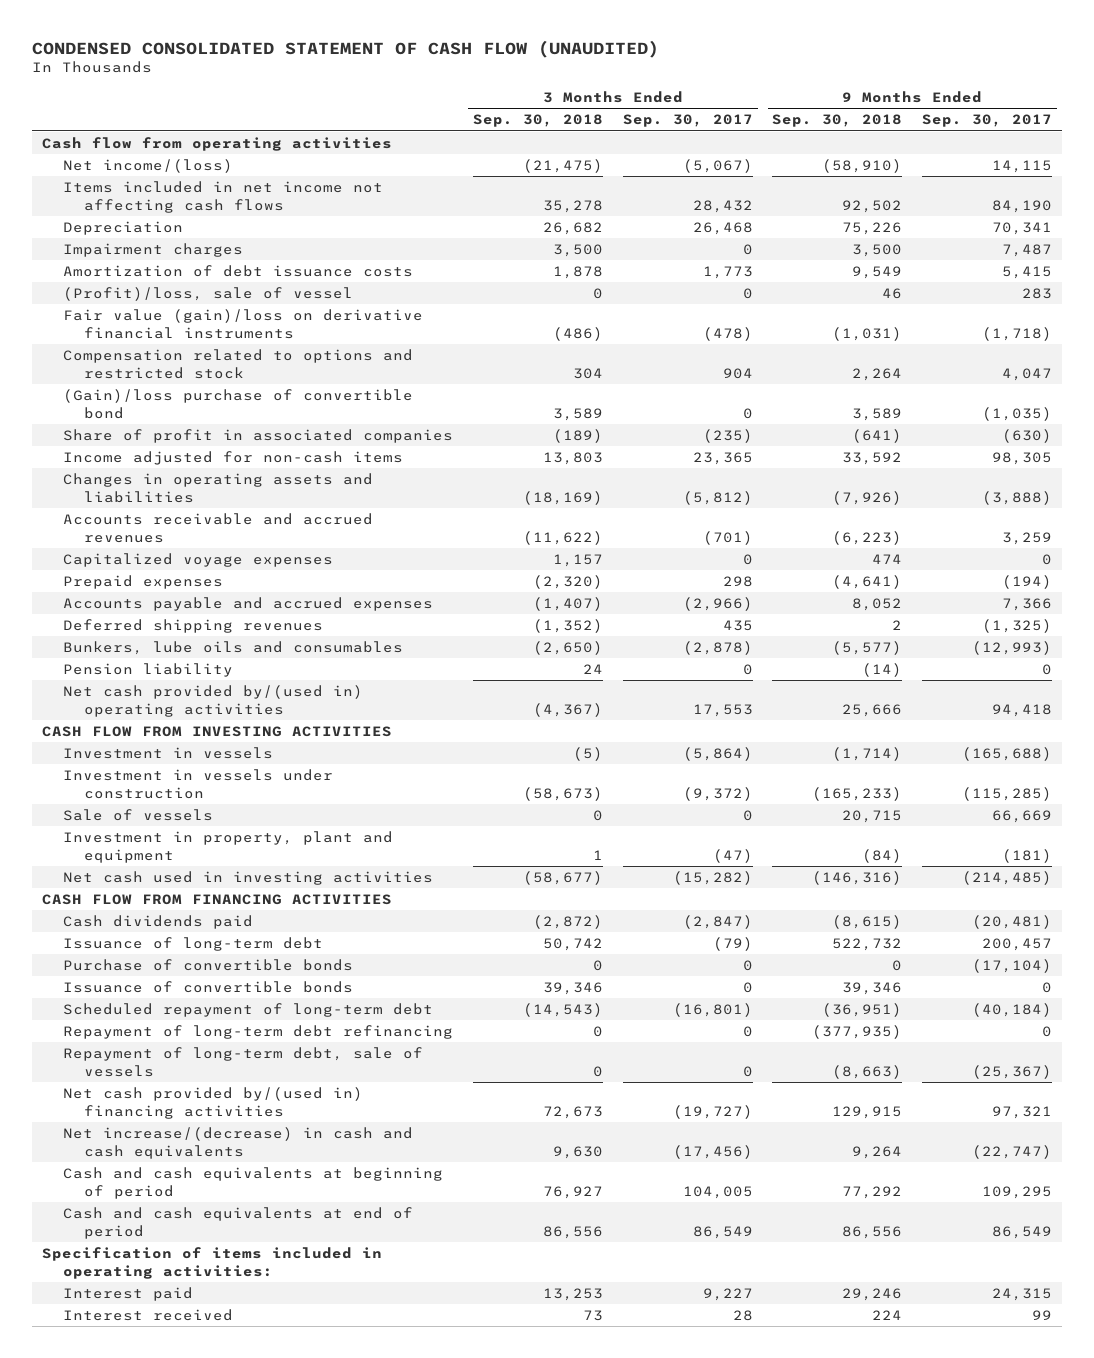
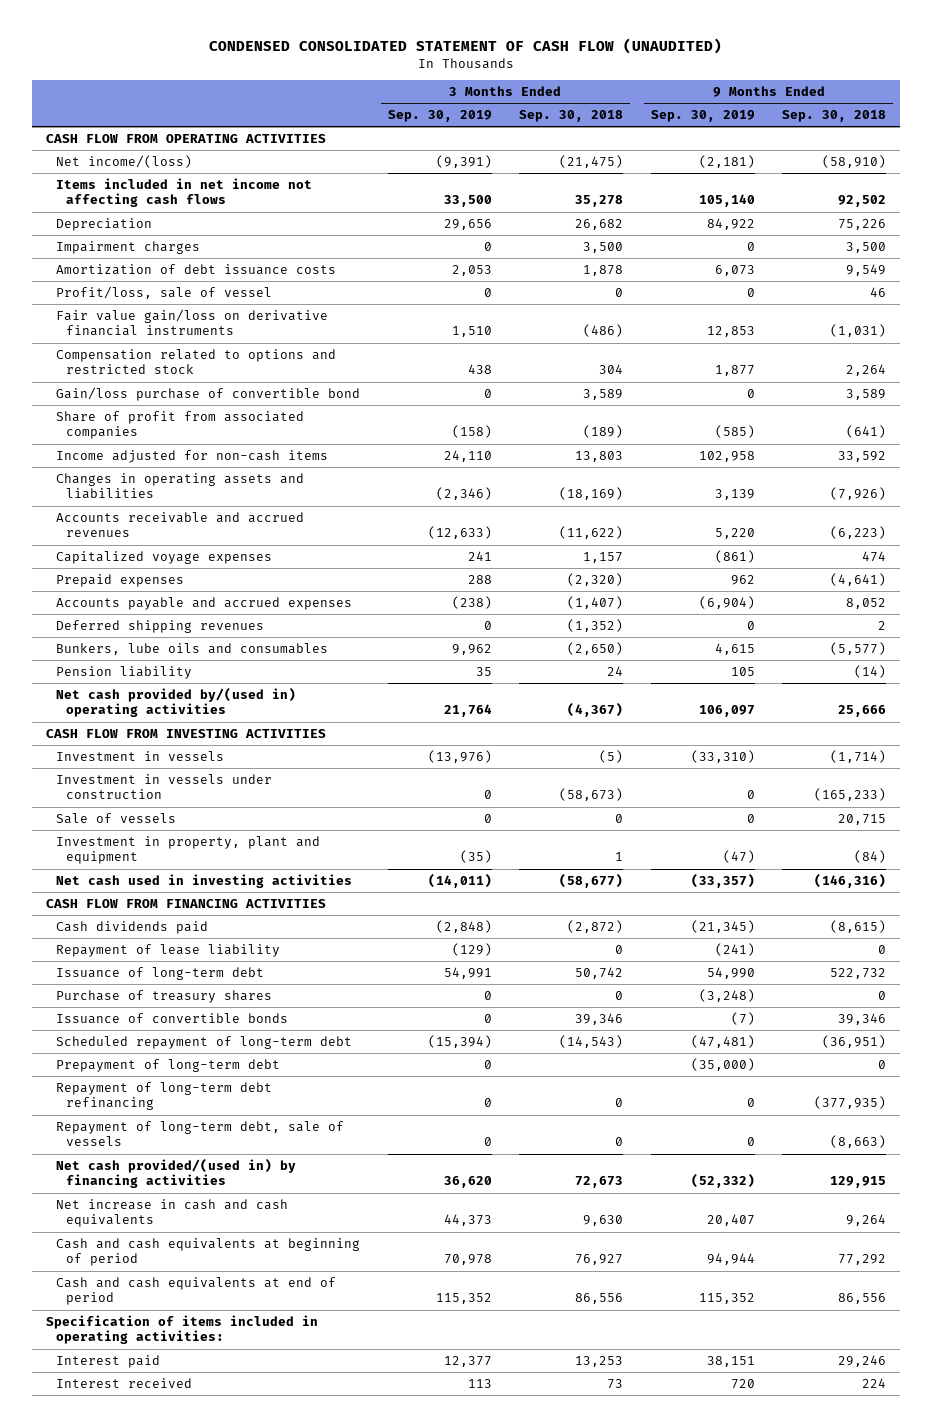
[622,114,753,128] Sep. 30, 2017 -> none
[922,114,1053,128] Sep. 30, 2017 -> none
none -> [387,109,492,122] Sep. 30, 2019
none -> [650,109,755,122] Sep. 30, 2019
[42,137,393,152] Cash flow from operating activities -> [45,133,326,143] CASH FLOW FROM OPERATING ACTIVITIES
[63,287,354,302] (Profit)/loss, sale of vessel -> [56,285,273,299] Profit/loss, sale of vessel
[63,309,424,339] Fair value (gain)/loss on derivative financial instruments -> [56,308,329,337] Fair value gain/loss on derivative financial instruments
[63,389,414,419] (Gain)/loss purchase of convertible bond -> [56,386,361,401] Gain/loss purchase of convertible bond
[63,429,454,444] Share of profit in associated companies -> [56,410,305,440] Share of profit from associated companies
none -> [56,943,281,957] Repayment of lease liability
[63,959,354,972] Purchase of convertible bonds -> none
none -> [56,989,273,1003] Purchase of treasury shares
none -> [56,1058,281,1072] Prepayment of long-term debt
[63,1087,364,1119] Net cash provided by/(used in) financing activities -> [56,1158,297,1189] Net cash provided/(used in) by financing activities
[63,1127,414,1159] Net increase/(decrease) in cash and cash equivalents -> [56,1198,289,1228] Net increase in cash and cash equivalents

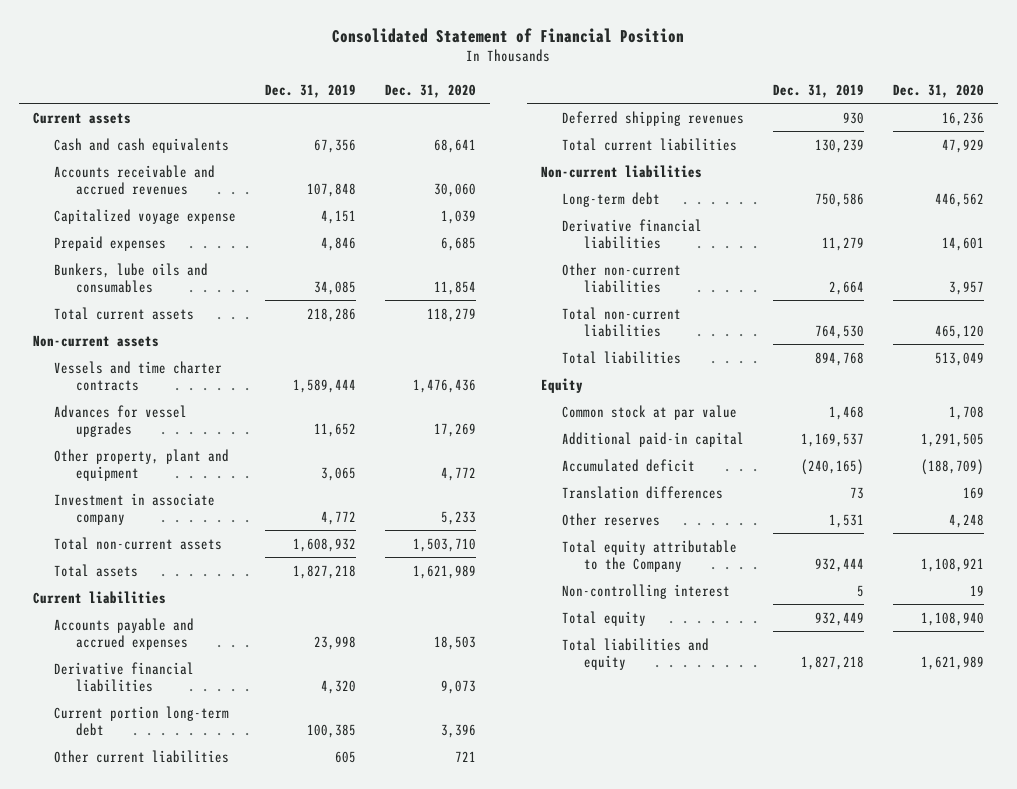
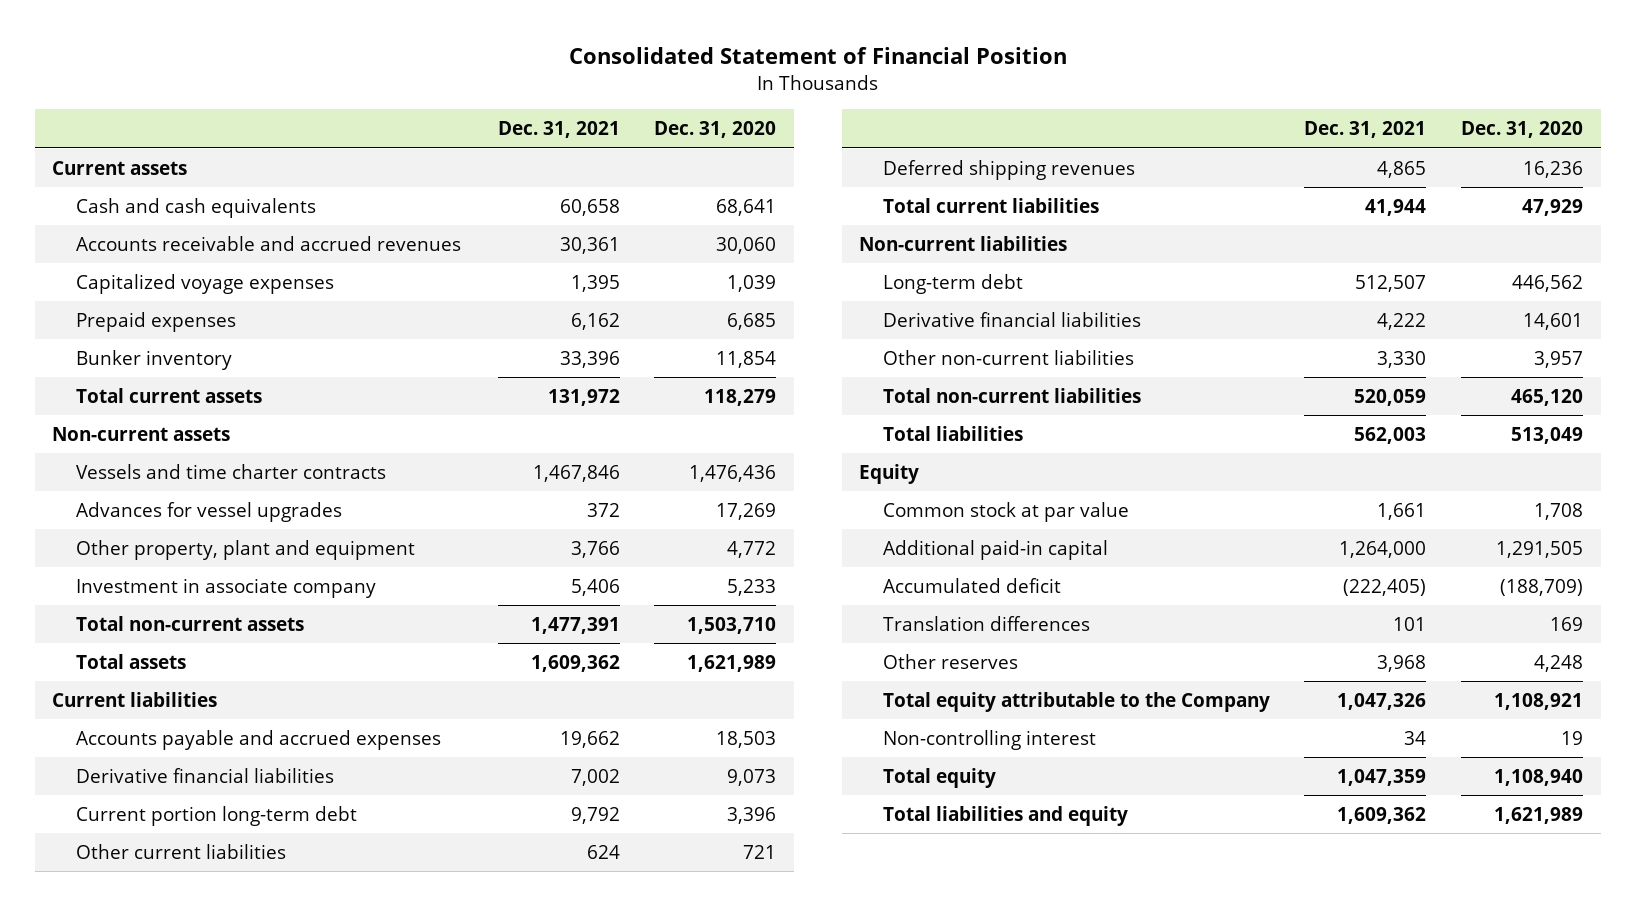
[265,83,357,98] Dec. 31, 2019 -> none
none -> [497,121,620,139] Dec. 31, 2021
[54,208,237,224] Capitalized voyage expense -> [75,273,334,294] Capitalized voyage expenses
[54,262,209,293] Bunkers, lube oils and consumables -> [75,349,232,370] Bunker inventory

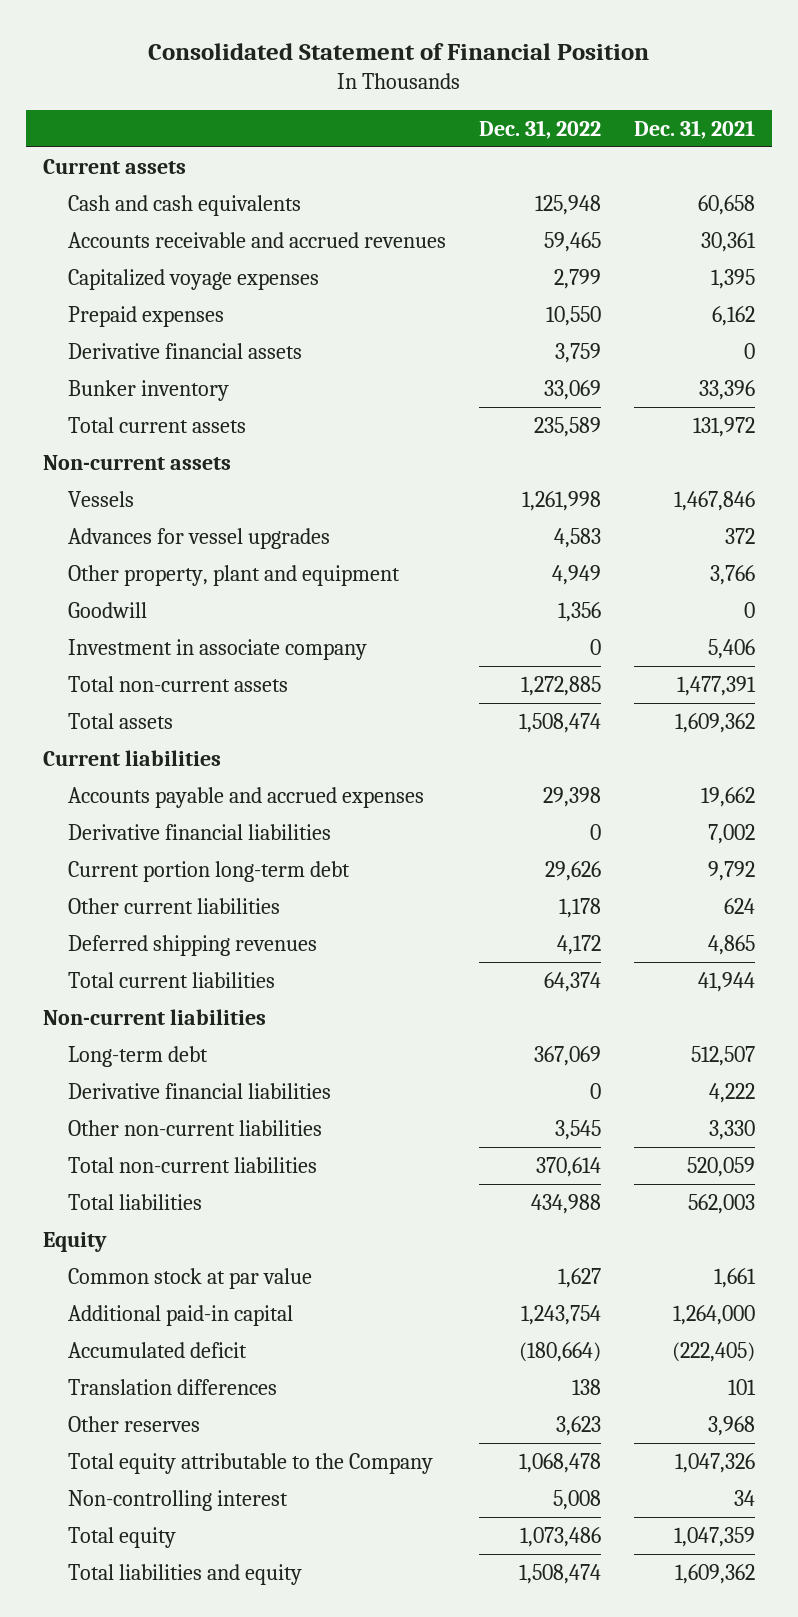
[654,121,777,139] Dec. 31, 2020 -> none
none -> [479,119,602,139] Dec. 31, 2022
none -> [68,342,303,359] Derivative financial assets
[75,463,386,479] Vessels and time charter contracts -> [68,490,135,507] Vessels
none -> [68,601,148,618] Goodwill

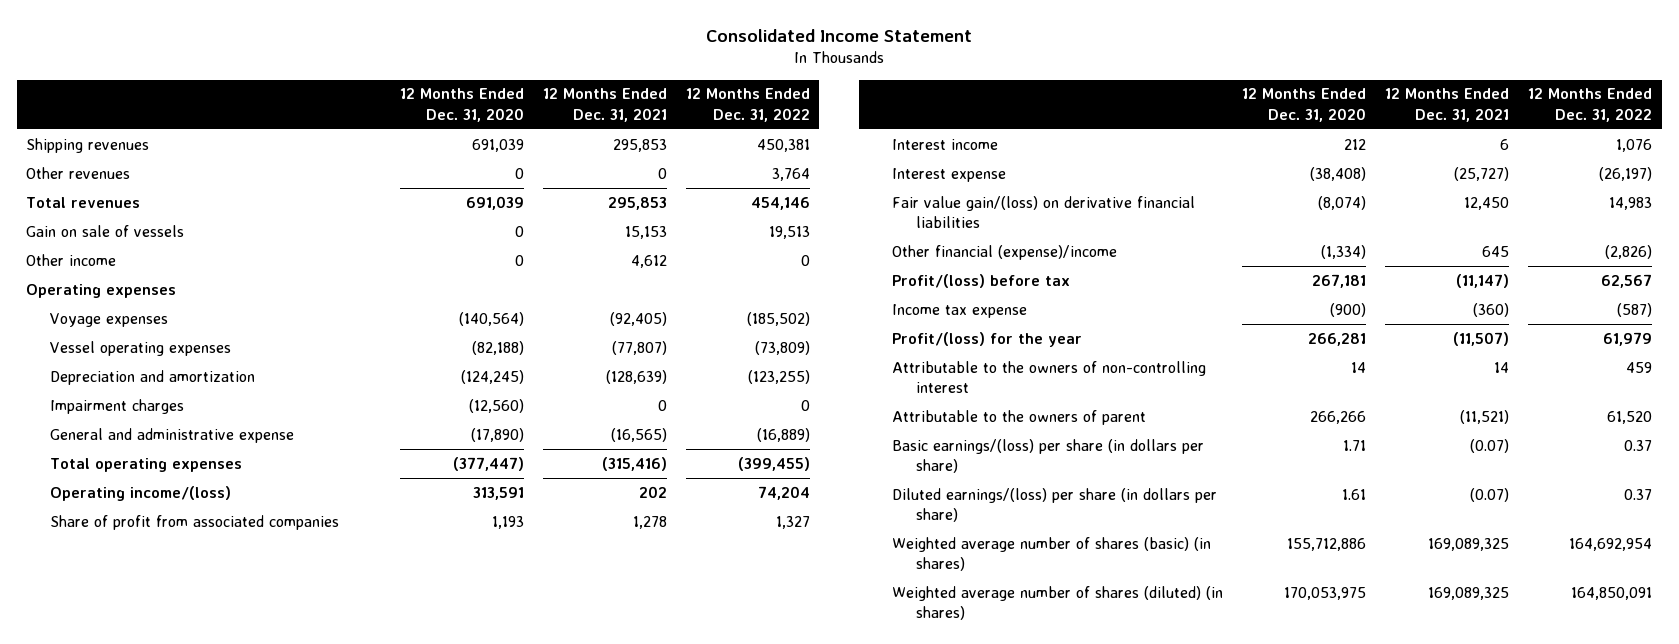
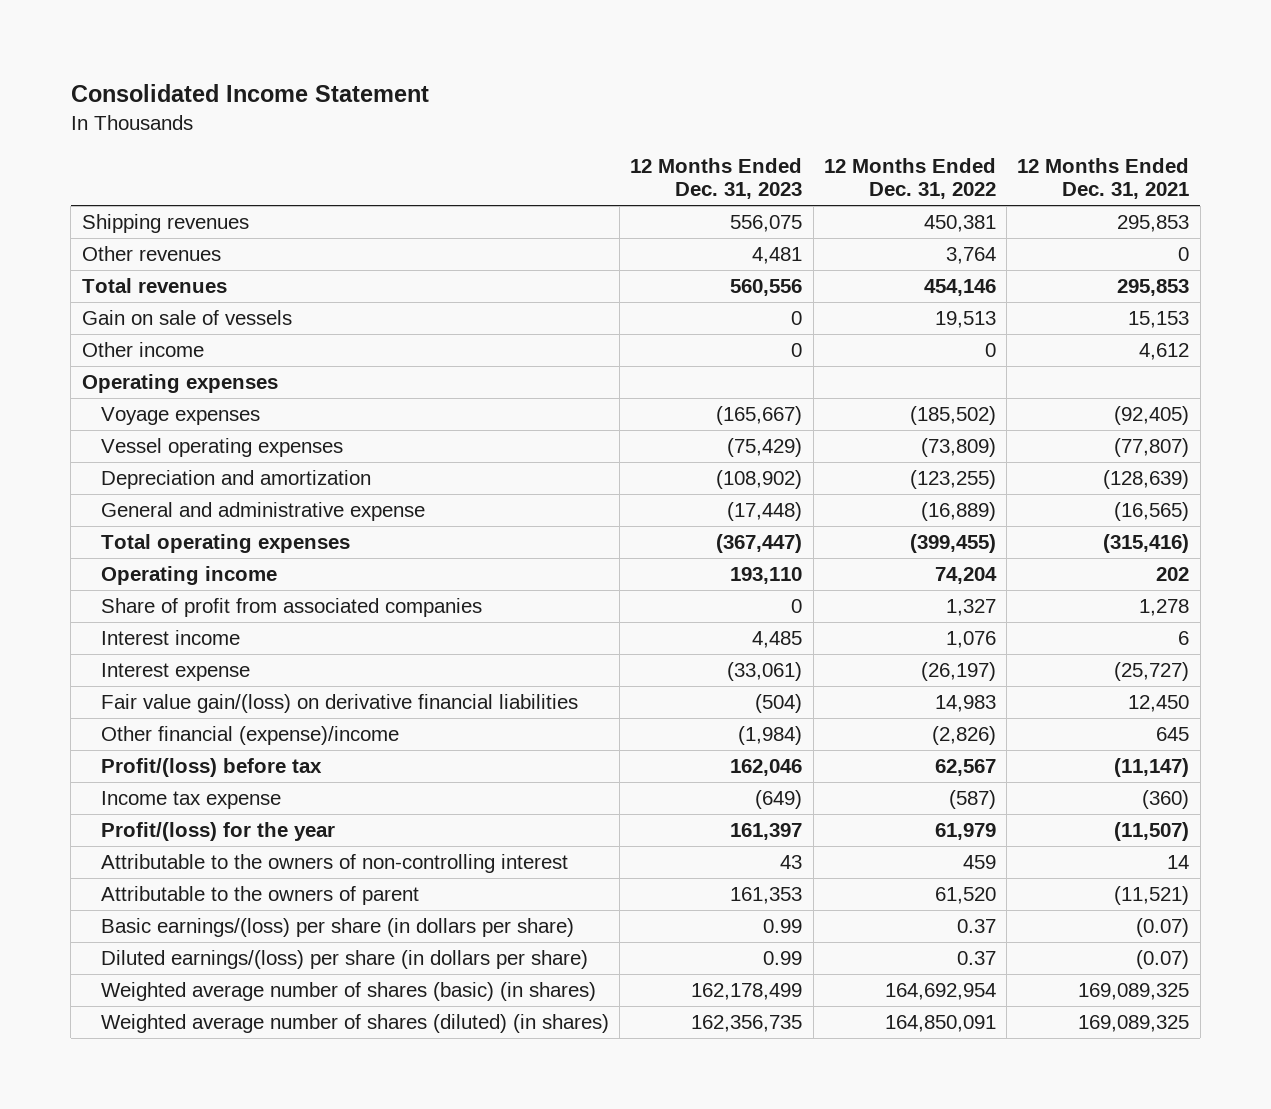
[399,88,524,122] 12 Months Ended Dec. 31, 2020 -> none
none -> [630,157,803,200] 12 Months Ended Dec. 31, 2023
[49,398,184,414] Impairment charges -> none
[49,485,231,501] Operating income/(loss) -> [100,565,277,585] Operating income

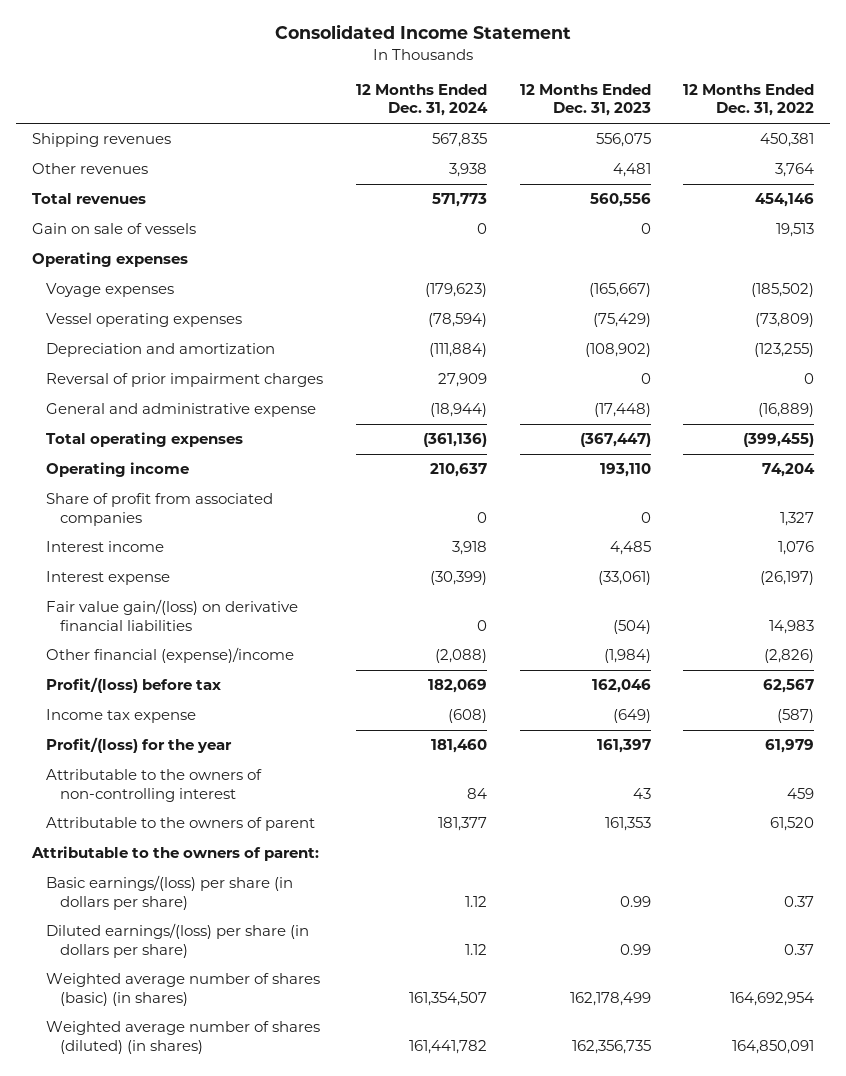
[1017,157,1190,200] 12 Months Ended Dec. 31, 2021 -> none
none -> [355,84,488,117] 12 Months Ended Dec. 31, 2024
[81,341,204,357] Other income -> none
none -> [46,373,324,388] Reversal of prior impairment charges
none -> [31,846,320,862] Attributable to the owners of parent:

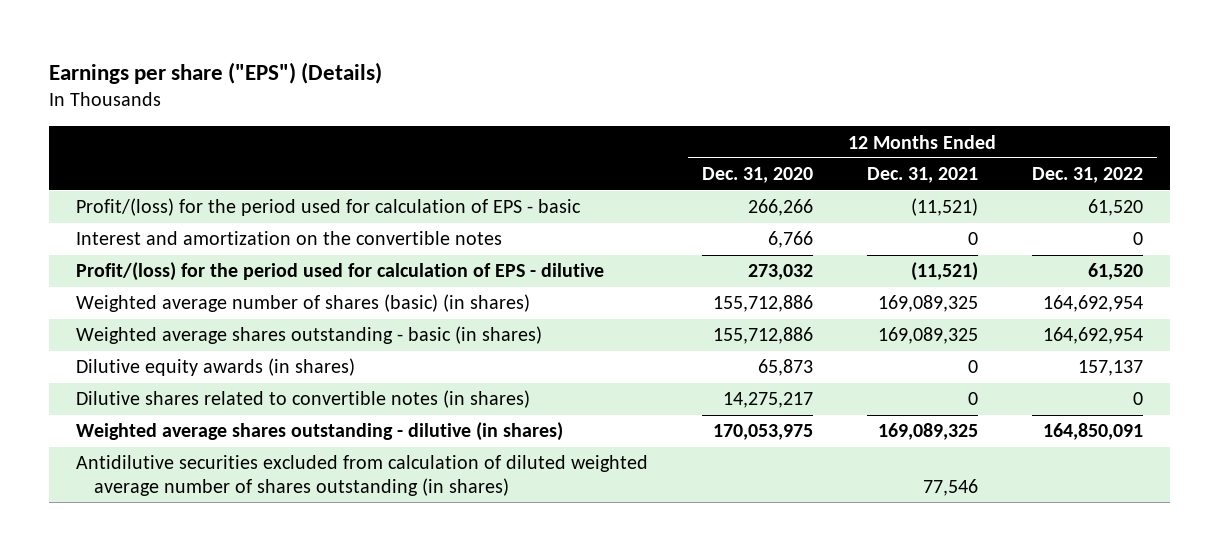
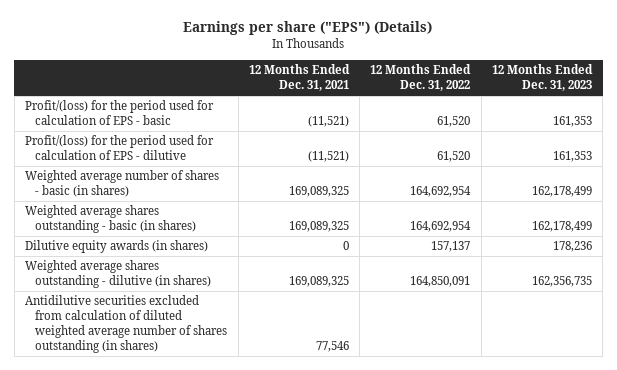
[701,167,813,184] Dec. 31, 2020 -> none
none -> [491,64,593,92] 12 Months Ended Dec. 31, 2023
[75,231,502,246] Interest and amortization on the convertible notes -> none
[75,294,530,313] Weighted average number of shares (basic) (in shares) -> [24,170,219,198] Weighted average number of shares - basic (in shares)
[75,390,530,409] Dilutive shares related to convertible notes (in shares) -> none

